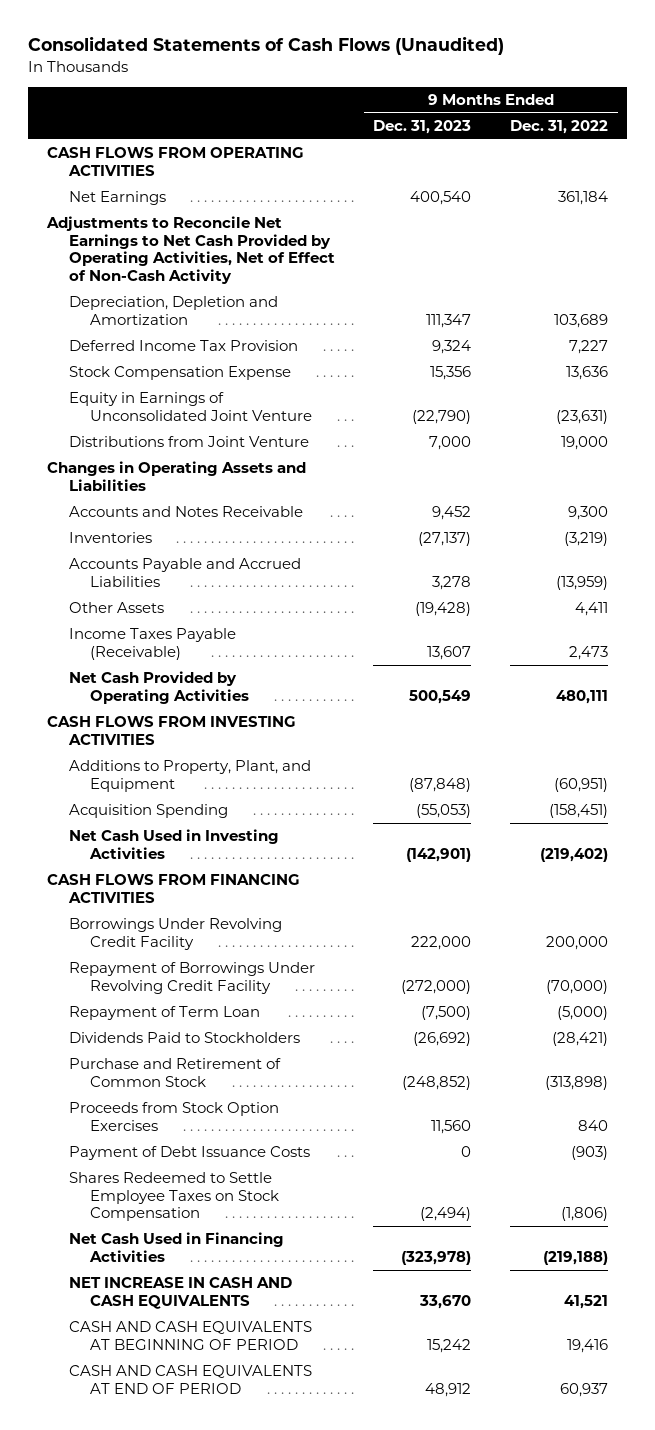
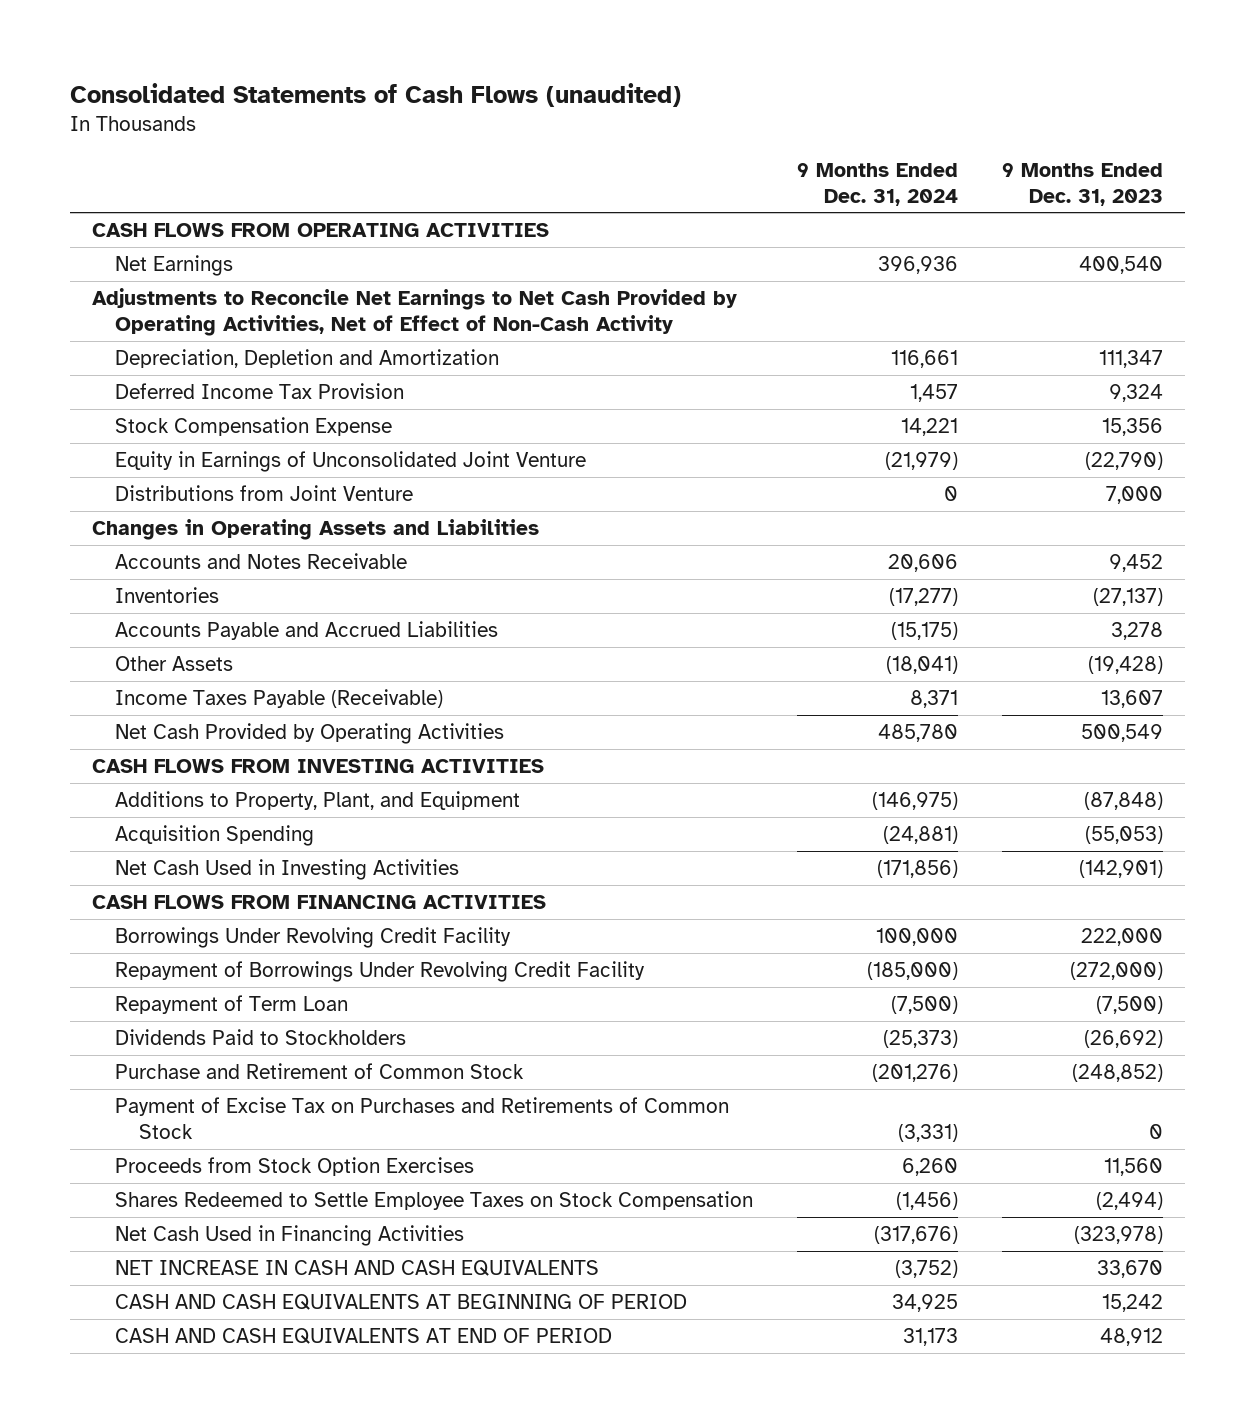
[27,36,504,56] Consolidated Statements of Cash Flows (Unaudited) -> [69,82,681,107] Consolidated Statements of Cash Flows (unaudited)
[510,120,609,135] Dec. 31, 2022 -> none
none -> [797,162,959,206] 9 Months Ended Dec. 31, 2024
none -> [115,1097,730,1140] Payment of Excise Tax on Purchases and Retirements of Common Stock
[68,1146,310,1161] Payment of Debt Issuance Costs -> none

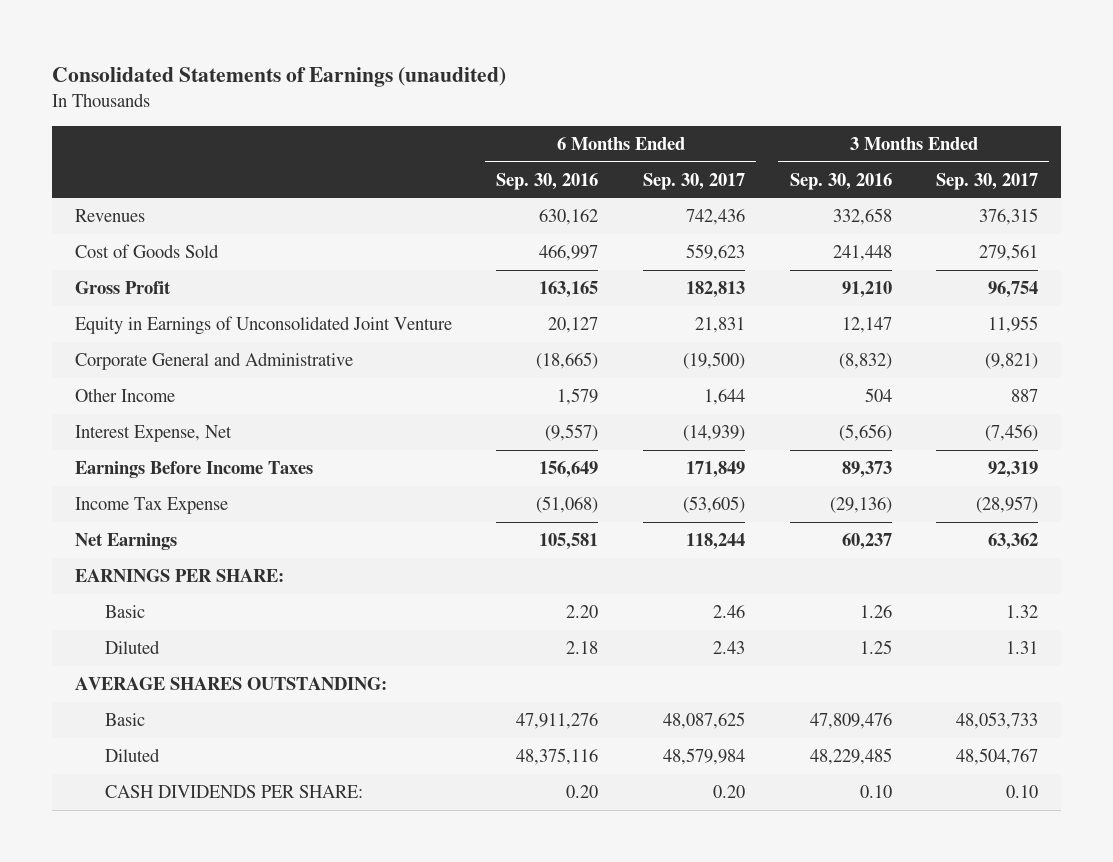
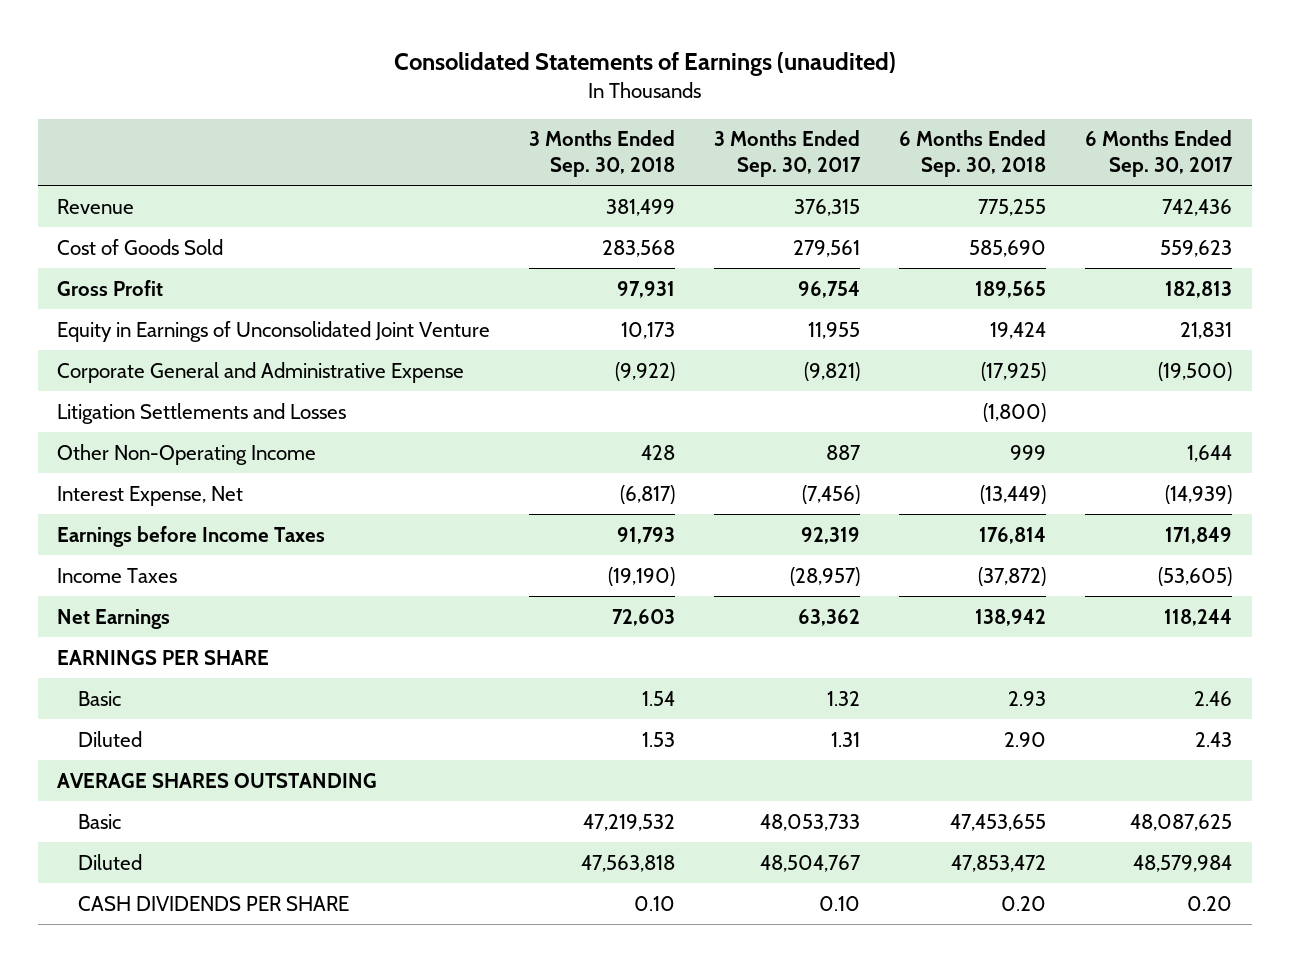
[496,172,599,190] Sep. 30, 2016 -> none
[789,172,892,190] Sep. 30, 2016 -> none
none -> [529,130,676,177] 3 Months Ended Sep. 30, 2018
none -> [899,130,1047,177] 6 Months Ended Sep. 30, 2018
[74,209,145,223] Revenues -> [57,198,135,214] Revenue
[74,352,353,371] Corporate General and Administrative -> [57,361,465,383] Corporate General and Administrative Expense
none -> [57,402,347,424] Litigation Settlements and Losses
[74,388,175,403] Other Income -> [57,443,317,465] Other Non-Operating Income
[74,461,313,479] Earnings Before Income Taxes -> [57,525,326,547] Earnings before Income Taxes
[74,497,228,515] Income Tax Expense -> [57,567,178,583] Income Taxes
[74,569,284,583] EARNINGS PER SHARE: -> [57,649,270,665] EARNINGS PER SHARE
[74,677,387,691] AVERAGE SHARES OUTSTANDING: -> [57,772,378,788] AVERAGE SHARES OUTSTANDING
[104,785,363,799] CASH DIVIDENDS PER SHARE: -> [78,895,350,911] CASH DIVIDENDS PER SHARE

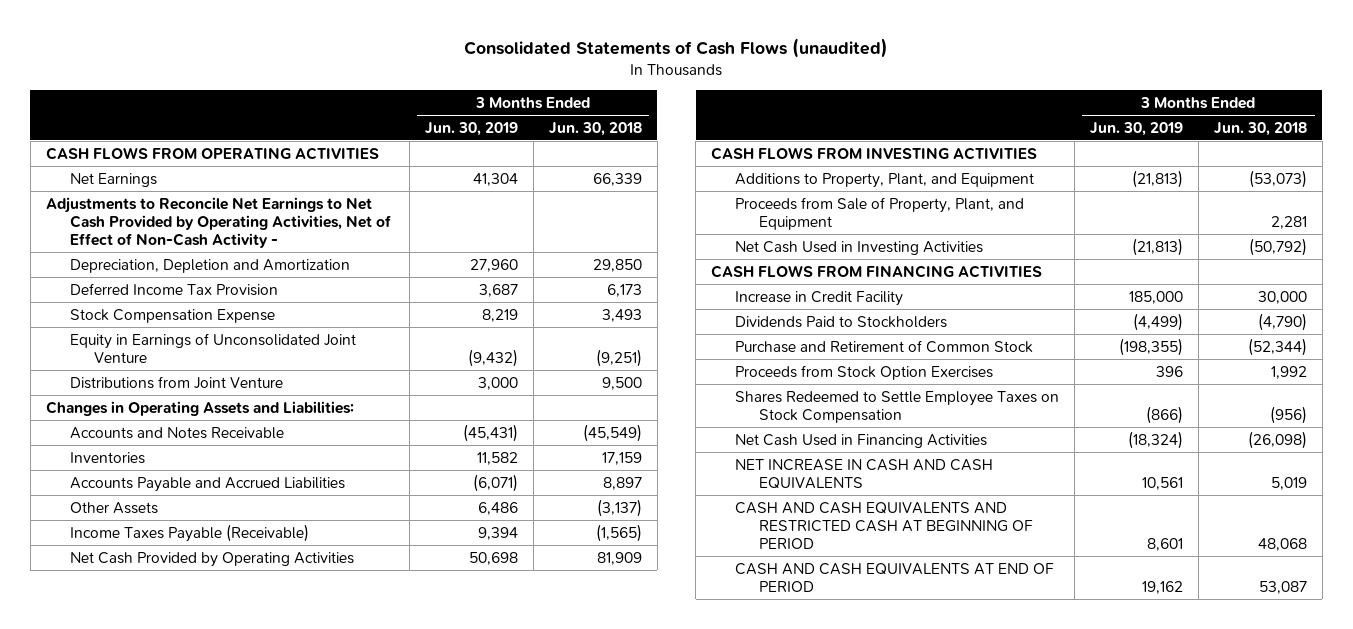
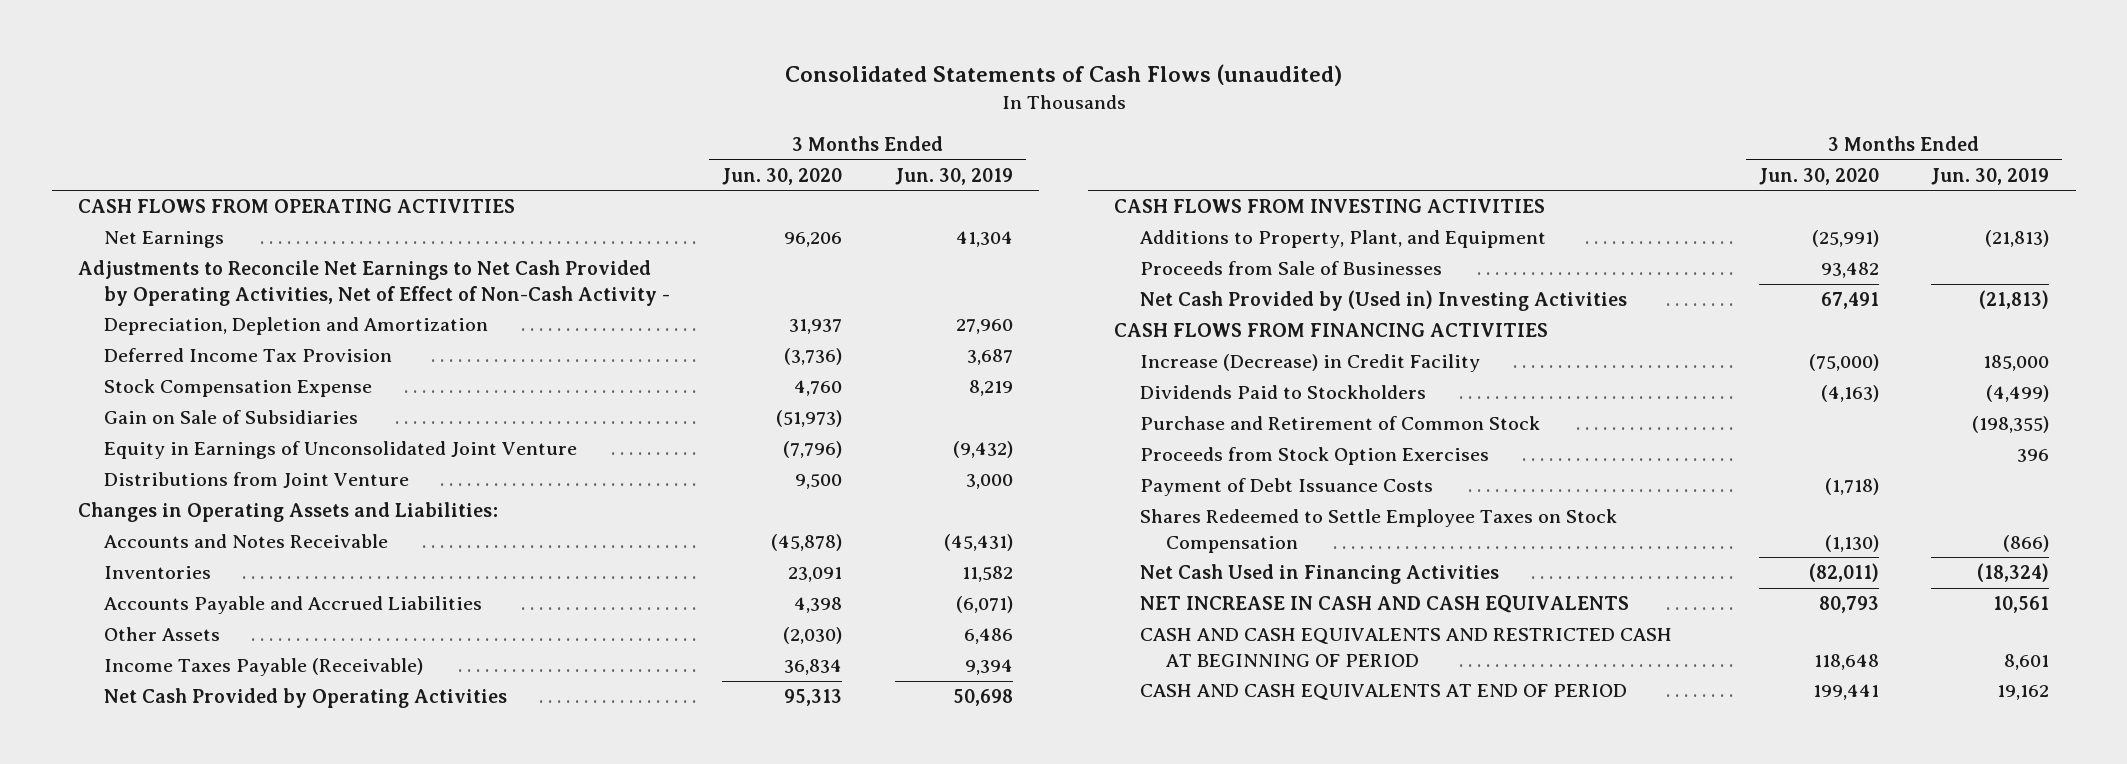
[548,121,642,136] Jun. 30, 2018 -> none
none -> [722,167,843,185] Jun. 30, 2020
none -> [103,410,358,425] Gain on Sale of Subsidiaries
[734,196,1024,230] Proceeds from Sale of Property, Plant, and Equipment -> none
none -> [1140,261,1443,276] Proceeds from Sale of Businesses
[734,240,983,255] Net Cash Used in Investing Activities -> [1140,290,1628,312] Net Cash Provided by (Used in) Investing Activities
[734,290,903,306] Increase in Credit Facility -> [1140,354,1481,373] Increase (Decrease) in Credit Facility
none -> [1140,478,1434,497] Payment of Debt Issuance Costs

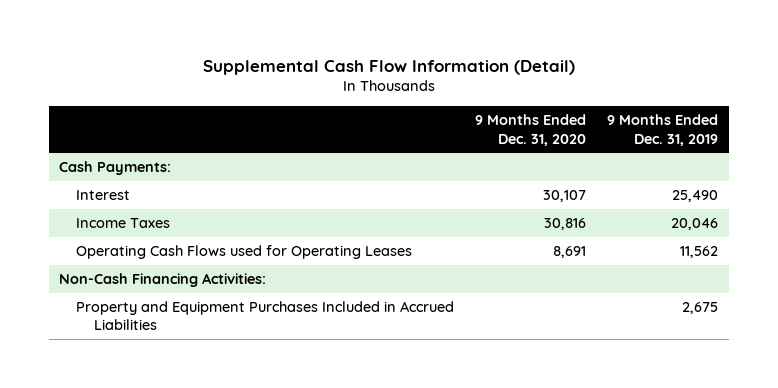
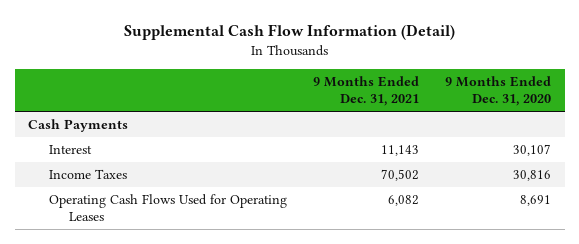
[607,114,719,146] 9 Months Ended Dec. 31, 2019 -> none
none -> [312,76,419,107] 9 Months Ended Dec. 31, 2021
[59,161,172,176] Cash Payments: -> [27,119,128,133] Cash Payments
[59,273,267,288] Non-Cash Financing Activities: -> none
[76,301,455,331] Property and Equipment Purchases Included in Accrued Liabilities -> none
[76,245,413,260] Operating Cash Flows used for Operating Leases -> [48,194,287,222] Operating Cash Flows Used for Operating Leases

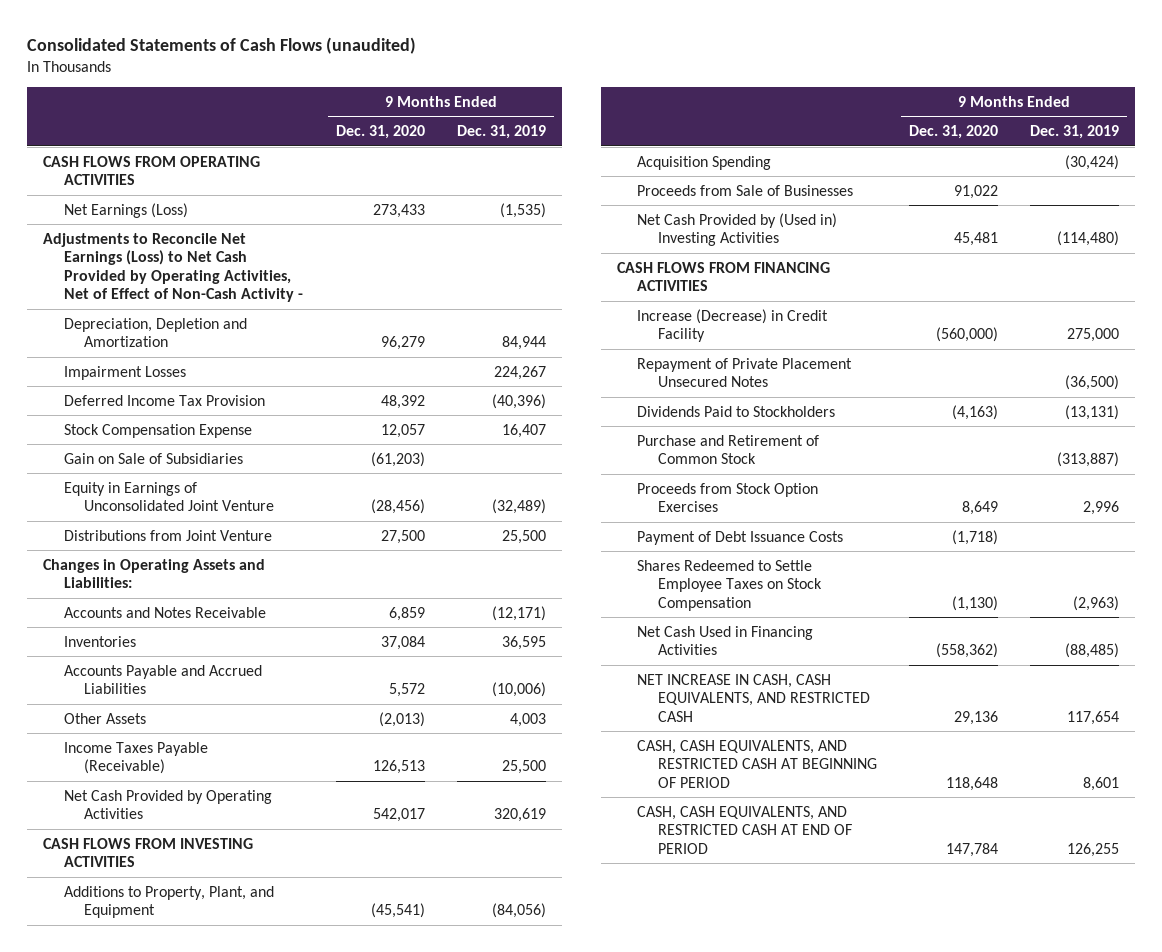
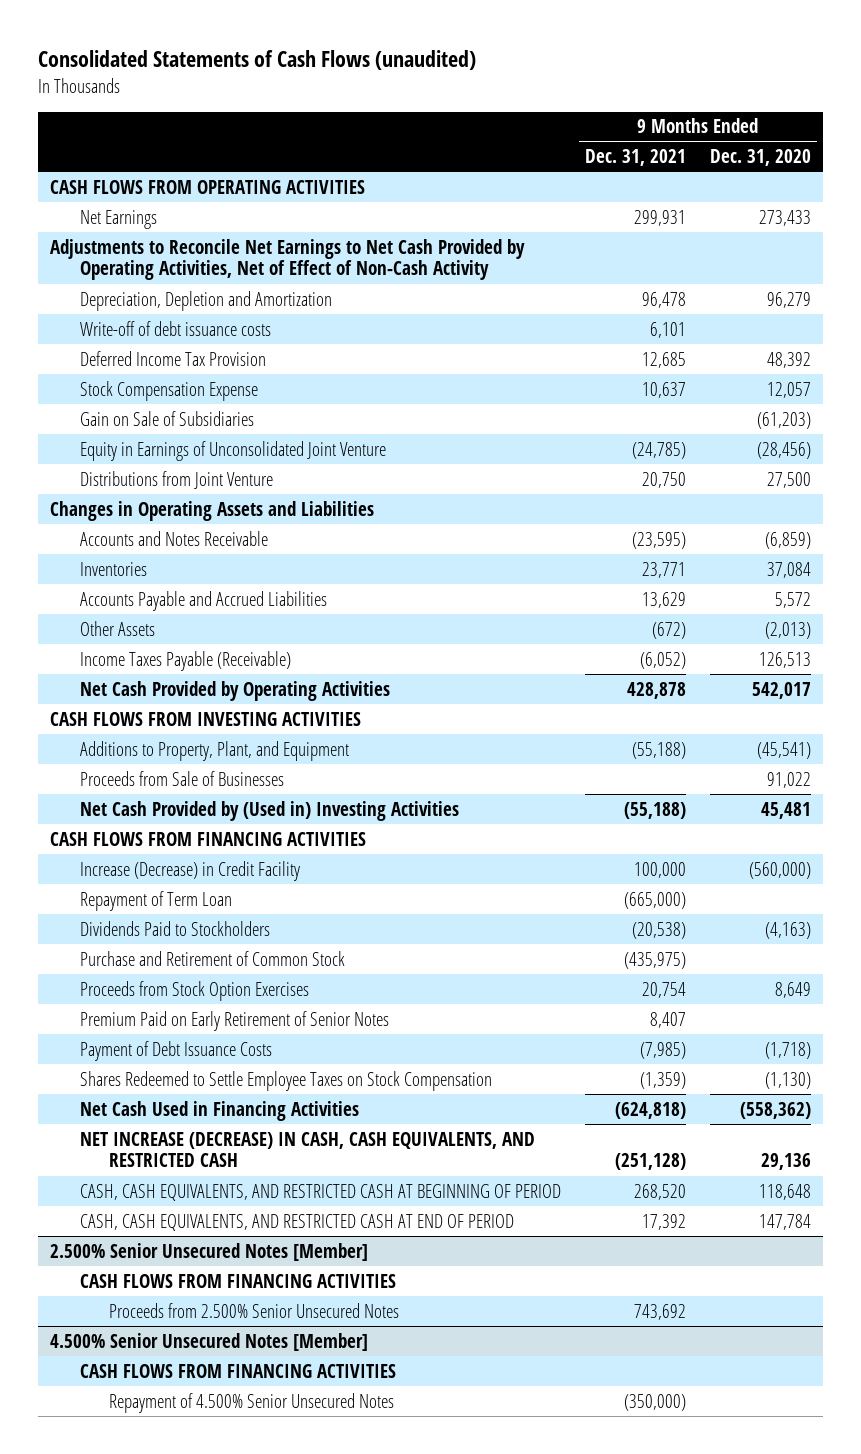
[456,125,546,140] Dec. 31, 2019 -> none
none -> [584,149,686,167] Dec. 31, 2021
[63,202,188,218] Net Earnings (Loss) -> [79,209,157,229] Net Earnings
[43,232,303,302] Adjustments to Reconcile Net Earnings (Loss) to Net Cash Provided by Operating Activities, Net of Effect of Non-Cash Activity - -> [50,238,526,281] Adjustments to Reconcile Net Earnings to Net Cash Provided by Operating Activities, Net of Effect of Non-Cash Activity
[63,365,186,380] Impairment Losses -> none
none -> [79,320,271,336] Write-off of debt issuance costs
[43,558,266,589] Changes in Operating Assets and Liabilities: -> [50,500,375,521] Changes in Operating Assets and Liabilities
[388,606,425,621] 6,859 -> [765,531,812,549] (6,859)
[637,155,772,170] Acquisition Spending -> none
[637,357,853,388] Repayment of Private Placement Unsecured Notes -> none
none -> [79,890,232,911] Repayment of Term Loan
none -> [79,1010,389,1031] Premium Paid on Early Retirement of Senior Notes
[637,673,870,722] NET INCREASE IN CASH, CASH EQUIVALENTS, AND RESTRICTED CASH -> [79,1131,535,1168] NET INCREASE (DECREASE) IN CASH, CASH EQUIVALENTS, AND RESTRICTED CASH
none -> [50,1242,369,1261] 2.500% Senior Unsecured Notes [Member]
none -> [79,1273,396,1288] CASH FLOWS FROM FINANCING ACTIVITIES
none -> [109,1302,400,1318] Proceeds from 2.500% Senior Unsecured Notes
none -> [50,1332,369,1351] 4.500% Senior Unsecured Notes [Member]
none -> [79,1363,396,1378] CASH FLOWS FROM FINANCING ACTIVITIES
none -> [109,1392,395,1413] Repayment of 4.500% Senior Unsecured Notes

